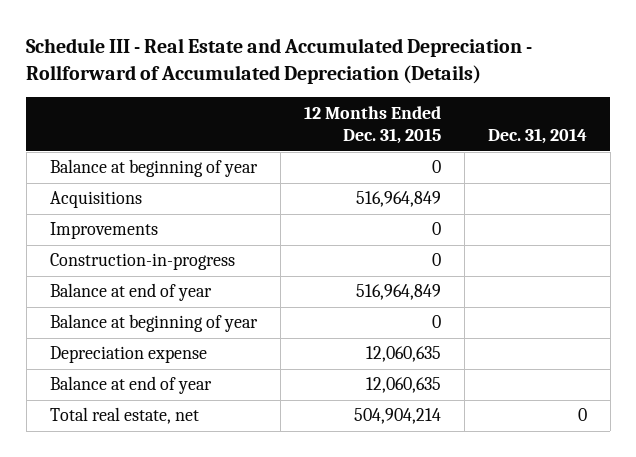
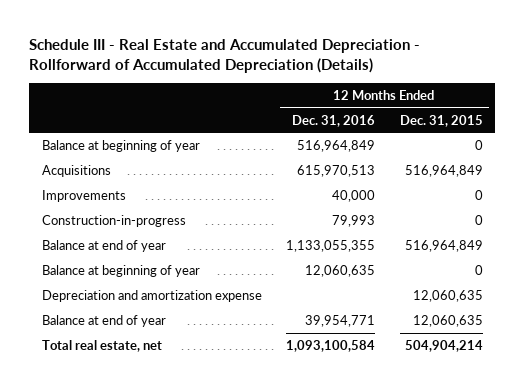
[487,127,587,144] Dec. 31, 2014 -> none
none -> [292,114,376,127] Dec. 31, 2016
[49,346,207,364] Depreciation expense -> [41,290,262,303] Depreciation and amortization expense

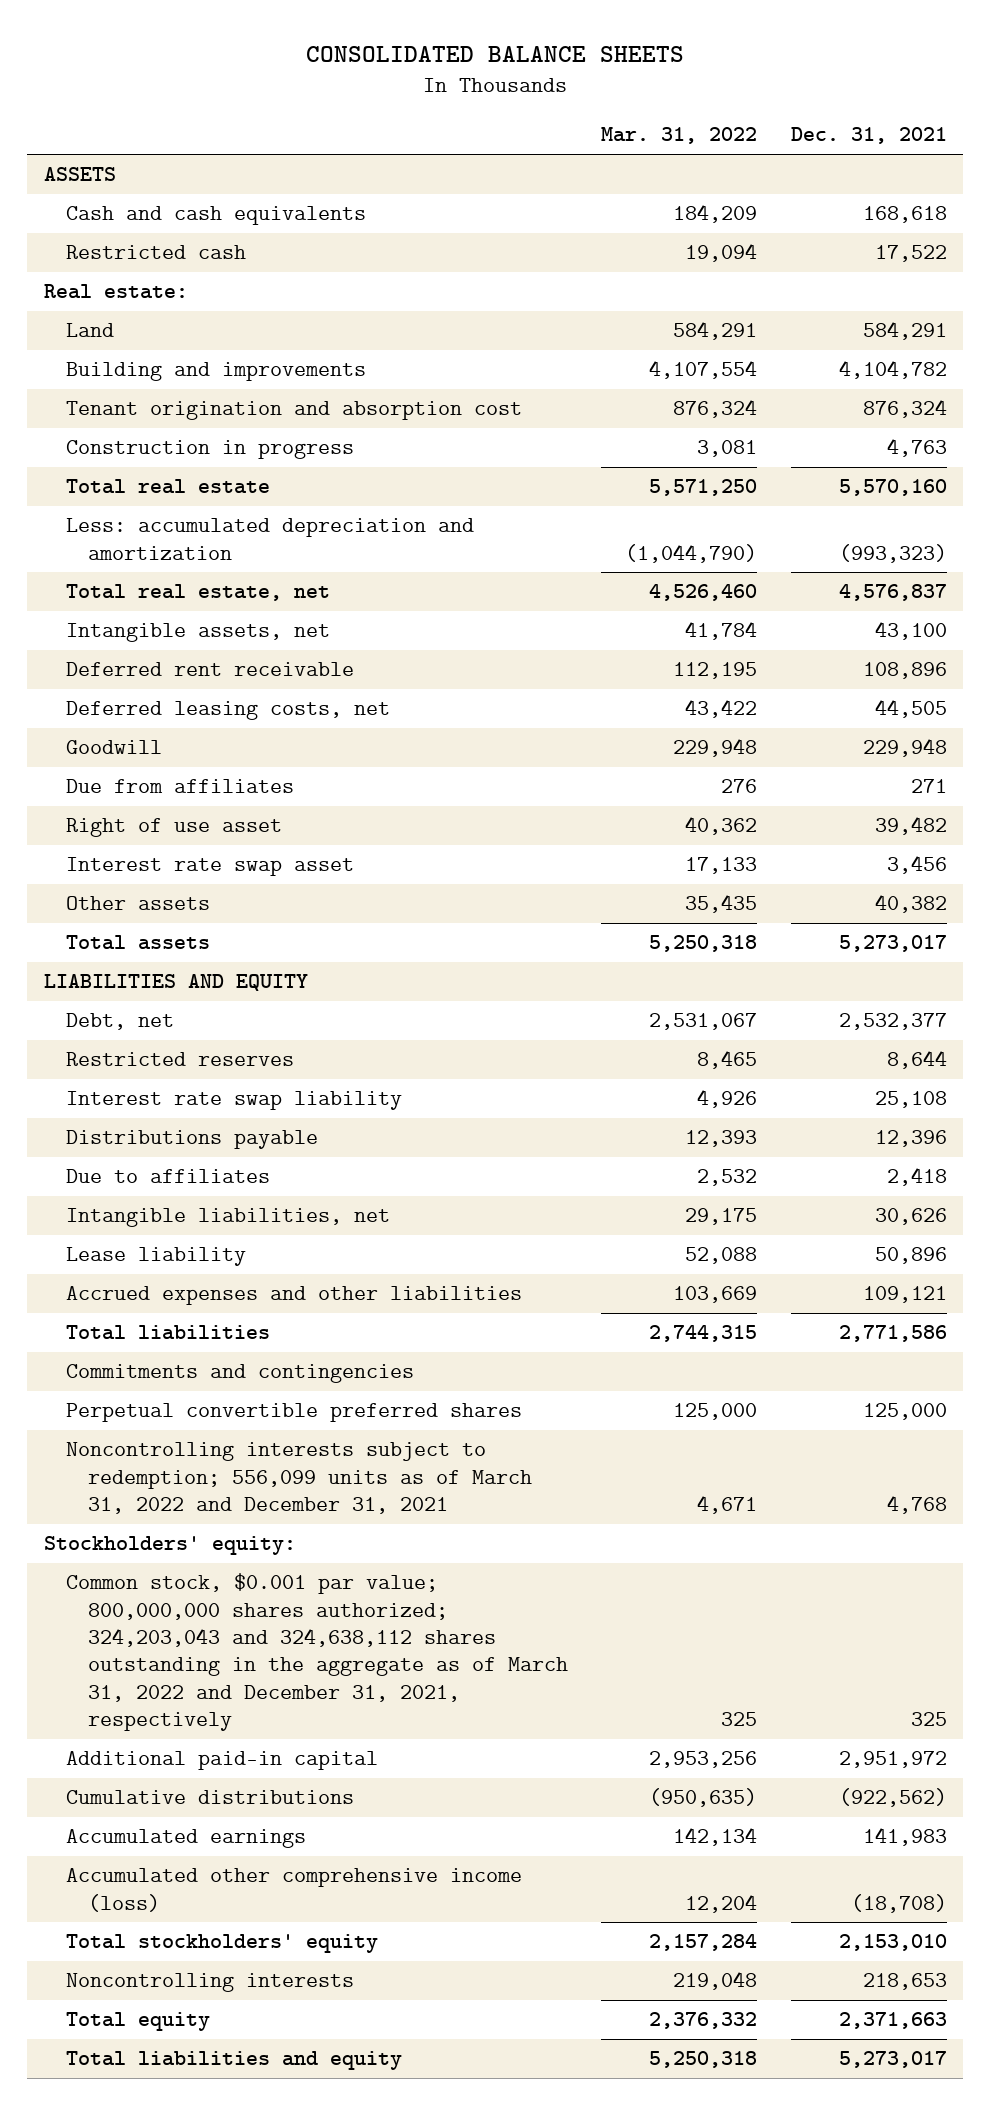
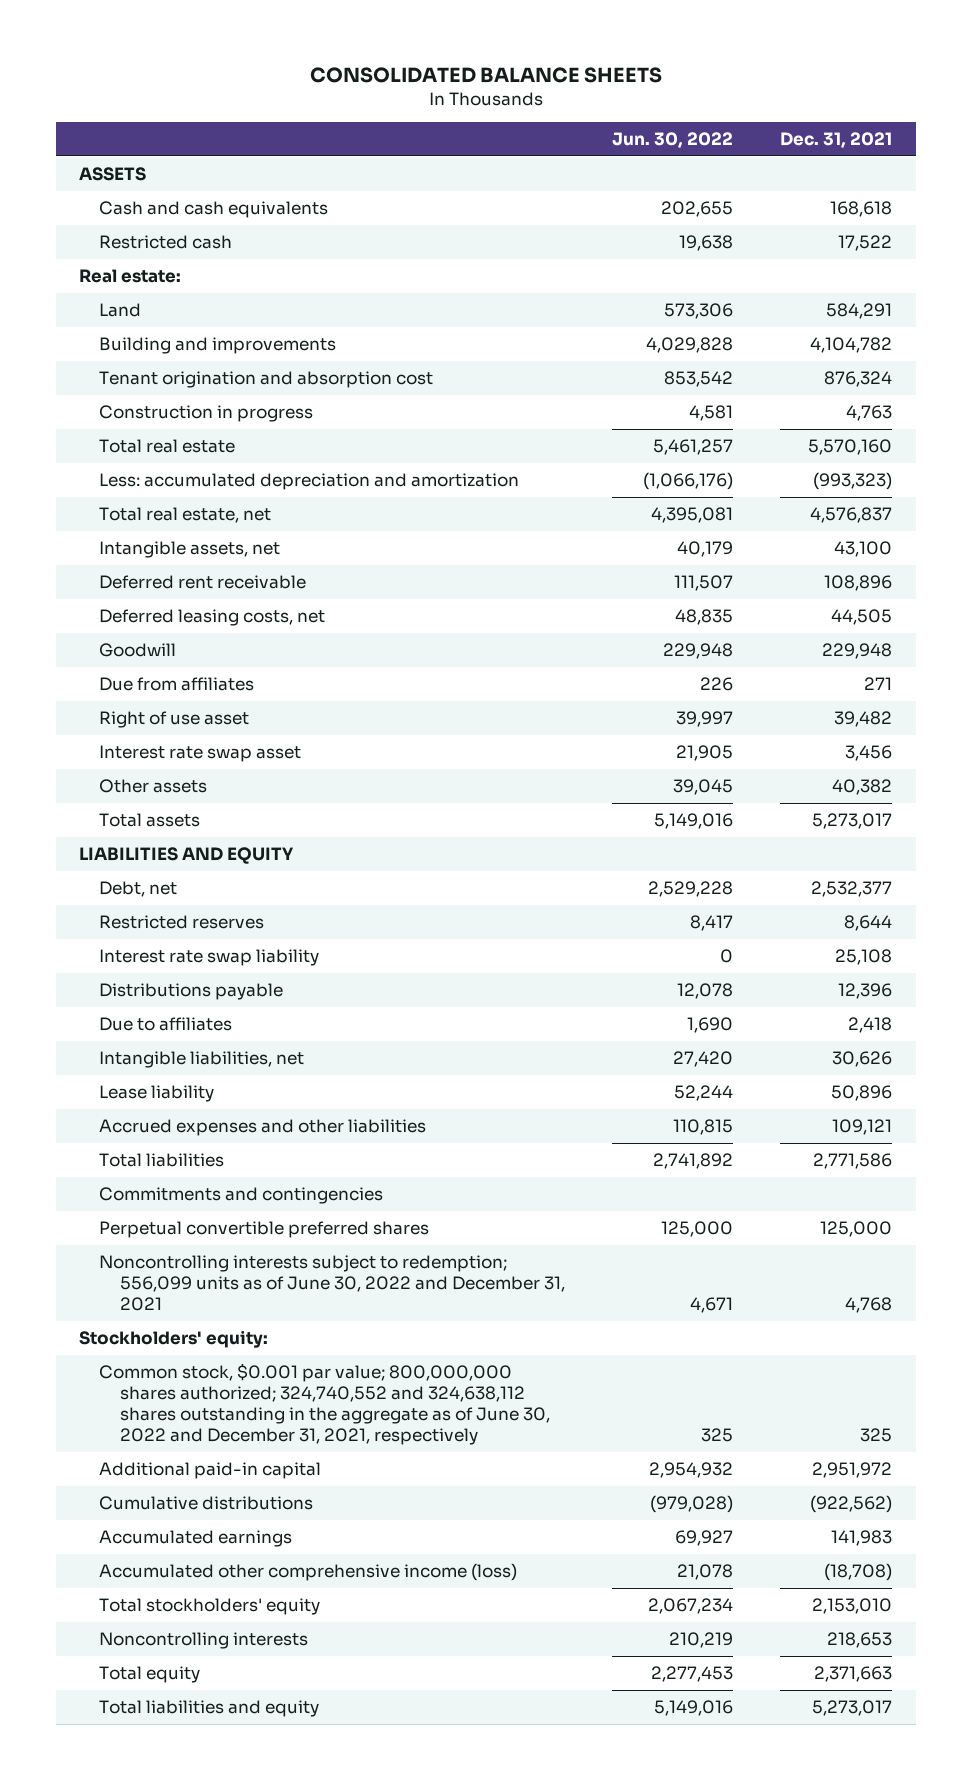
[601,127,758,145] Mar. 31, 2022 -> none
none -> [612,132,734,149] Jun. 30, 2022
[65,1442,533,1515] Noncontrolling interests subject to redemption; 556,099 units as of March 31, 2022 and December 31, 2021 -> [99,1255,565,1312] Noncontrolling interests subject to redemption; 556,099 units as of June 30, 2022 and December 31, 2021
[65,1573,569,1732] Common stock, $0.001 par value; 800,000,000 shares authorized; 324,203,043 and 324,638,112 shares outstanding in the aggregate as of March 31, 2022 and December 31, 2021, respectively -> [99,1363,550,1446] Common stock, $0.001 par value; 800,000,000 shares authorized; 324,740,552 and 324,638,112 shares outstanding in the aggregate as of June 30, 2022 and December 31, 2021, respectively

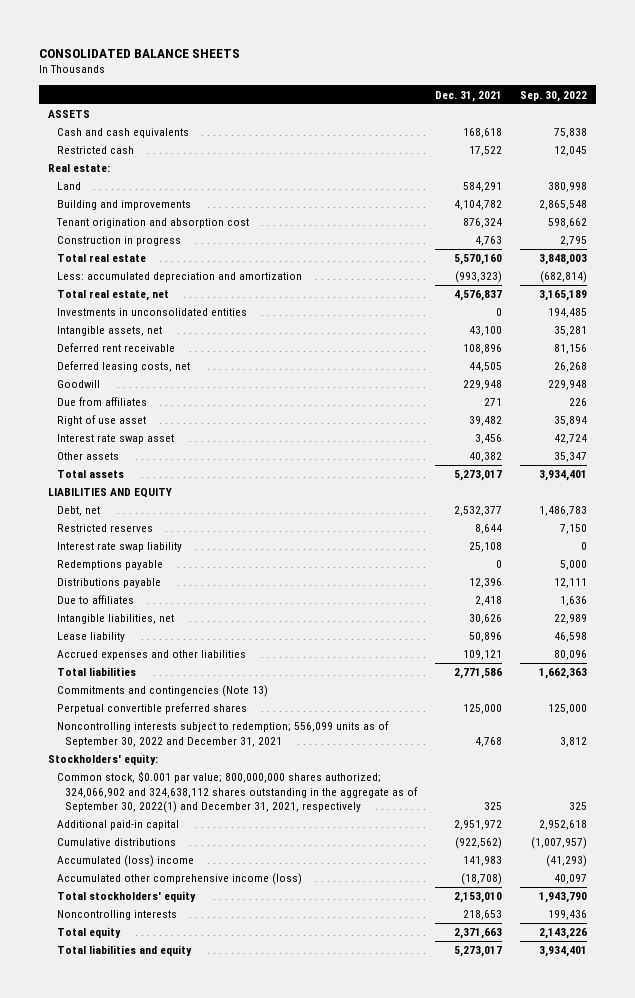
[612,132,734,149] Jun. 30, 2022 -> none
none -> [519,90,587,102] Sep. 30, 2022
none -> [56,308,247,317] Investments in unconsolidated entities
none -> [56,560,163,571] Redemptions payable
[99,1187,384,1205] Commitments and contingencies -> [56,685,268,698] Commitments and contingencies (Note 13)
[99,1255,565,1312] Noncontrolling interests subject to redemption; 556,099 units as of June 30, 2022 and December 31, 2021 -> [56,721,389,747] Noncontrolling interests subject to redemption; 556,099 units as of September 30, 2022 and December 31, 2021
[99,1363,550,1446] Common stock, $0.001 par value; 800,000,000 shares authorized; 324,740,552 and 324,638,112 shares outstanding in the aggregate as of June 30, 2022 and December 31, 2021, respectively -> [56,771,419,814] Common stock, $0.001 par value; 800,000,000 shares authorized; 324,066,902 and 324,638,112 shares outstanding in the aggregate as of September 30, 2022(1) and December 31, 2021, respectively
[99,1530,293,1548] Accumulated earnings -> [56,855,194,868] Accumulated (loss) income

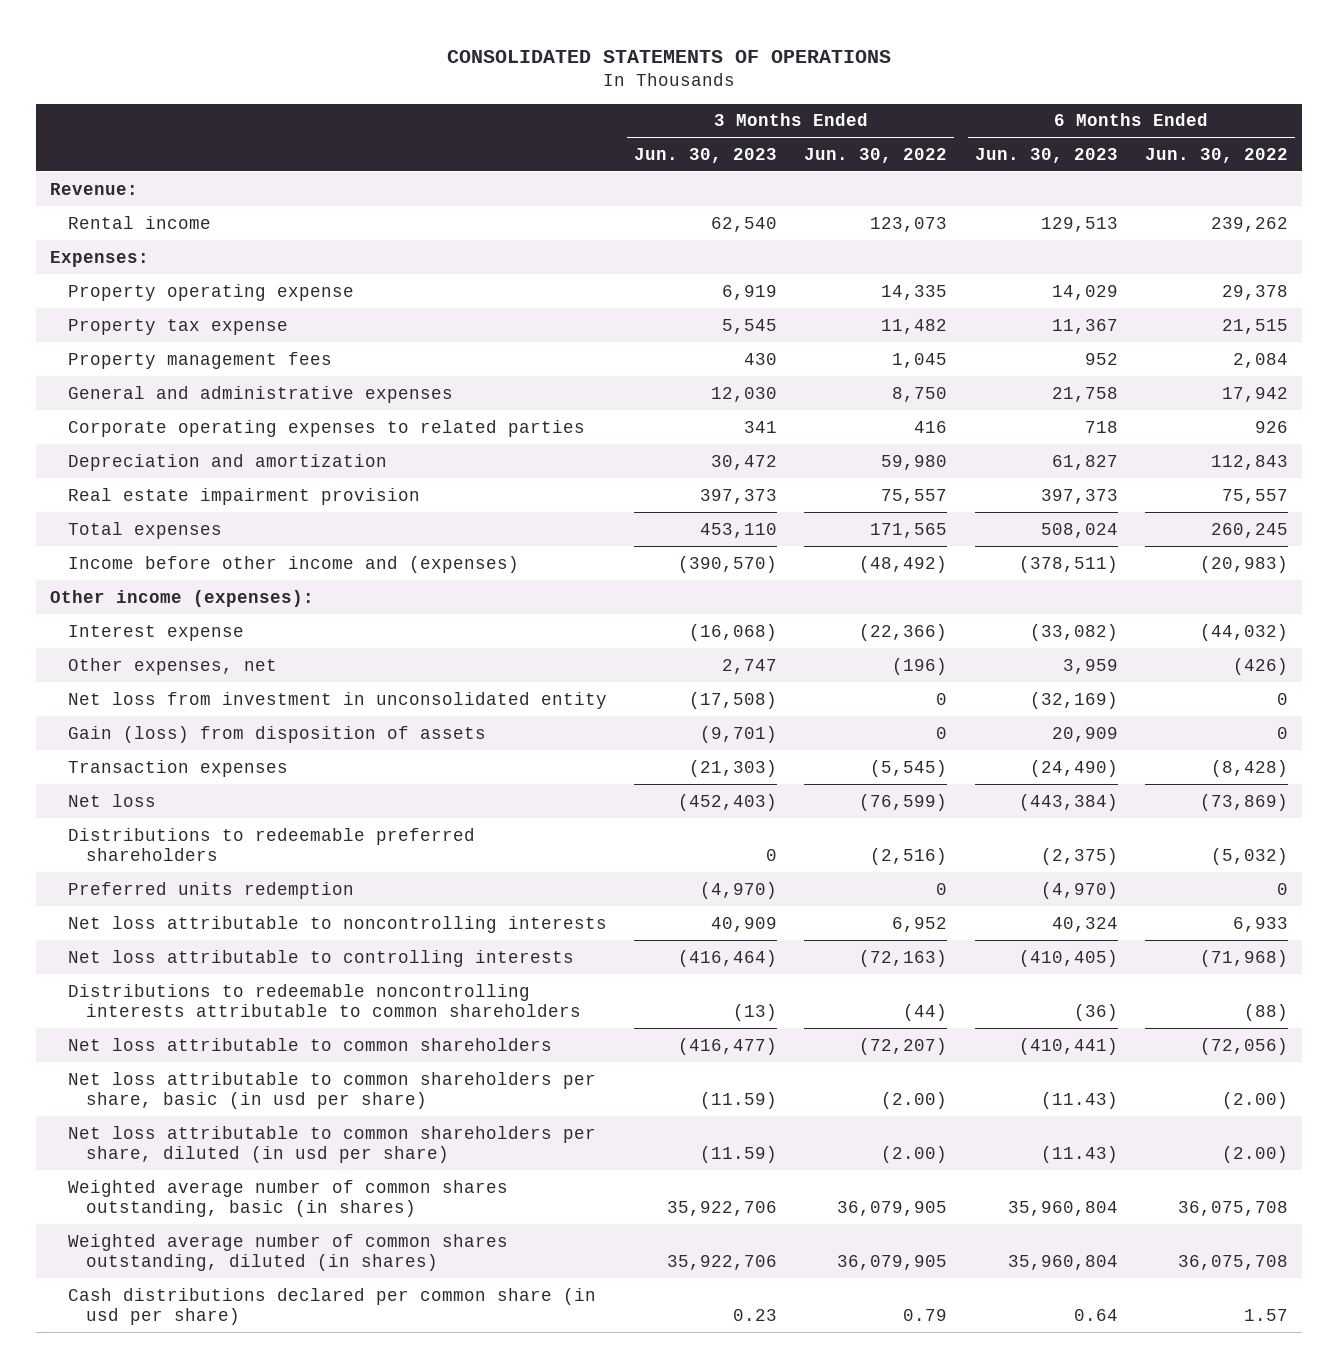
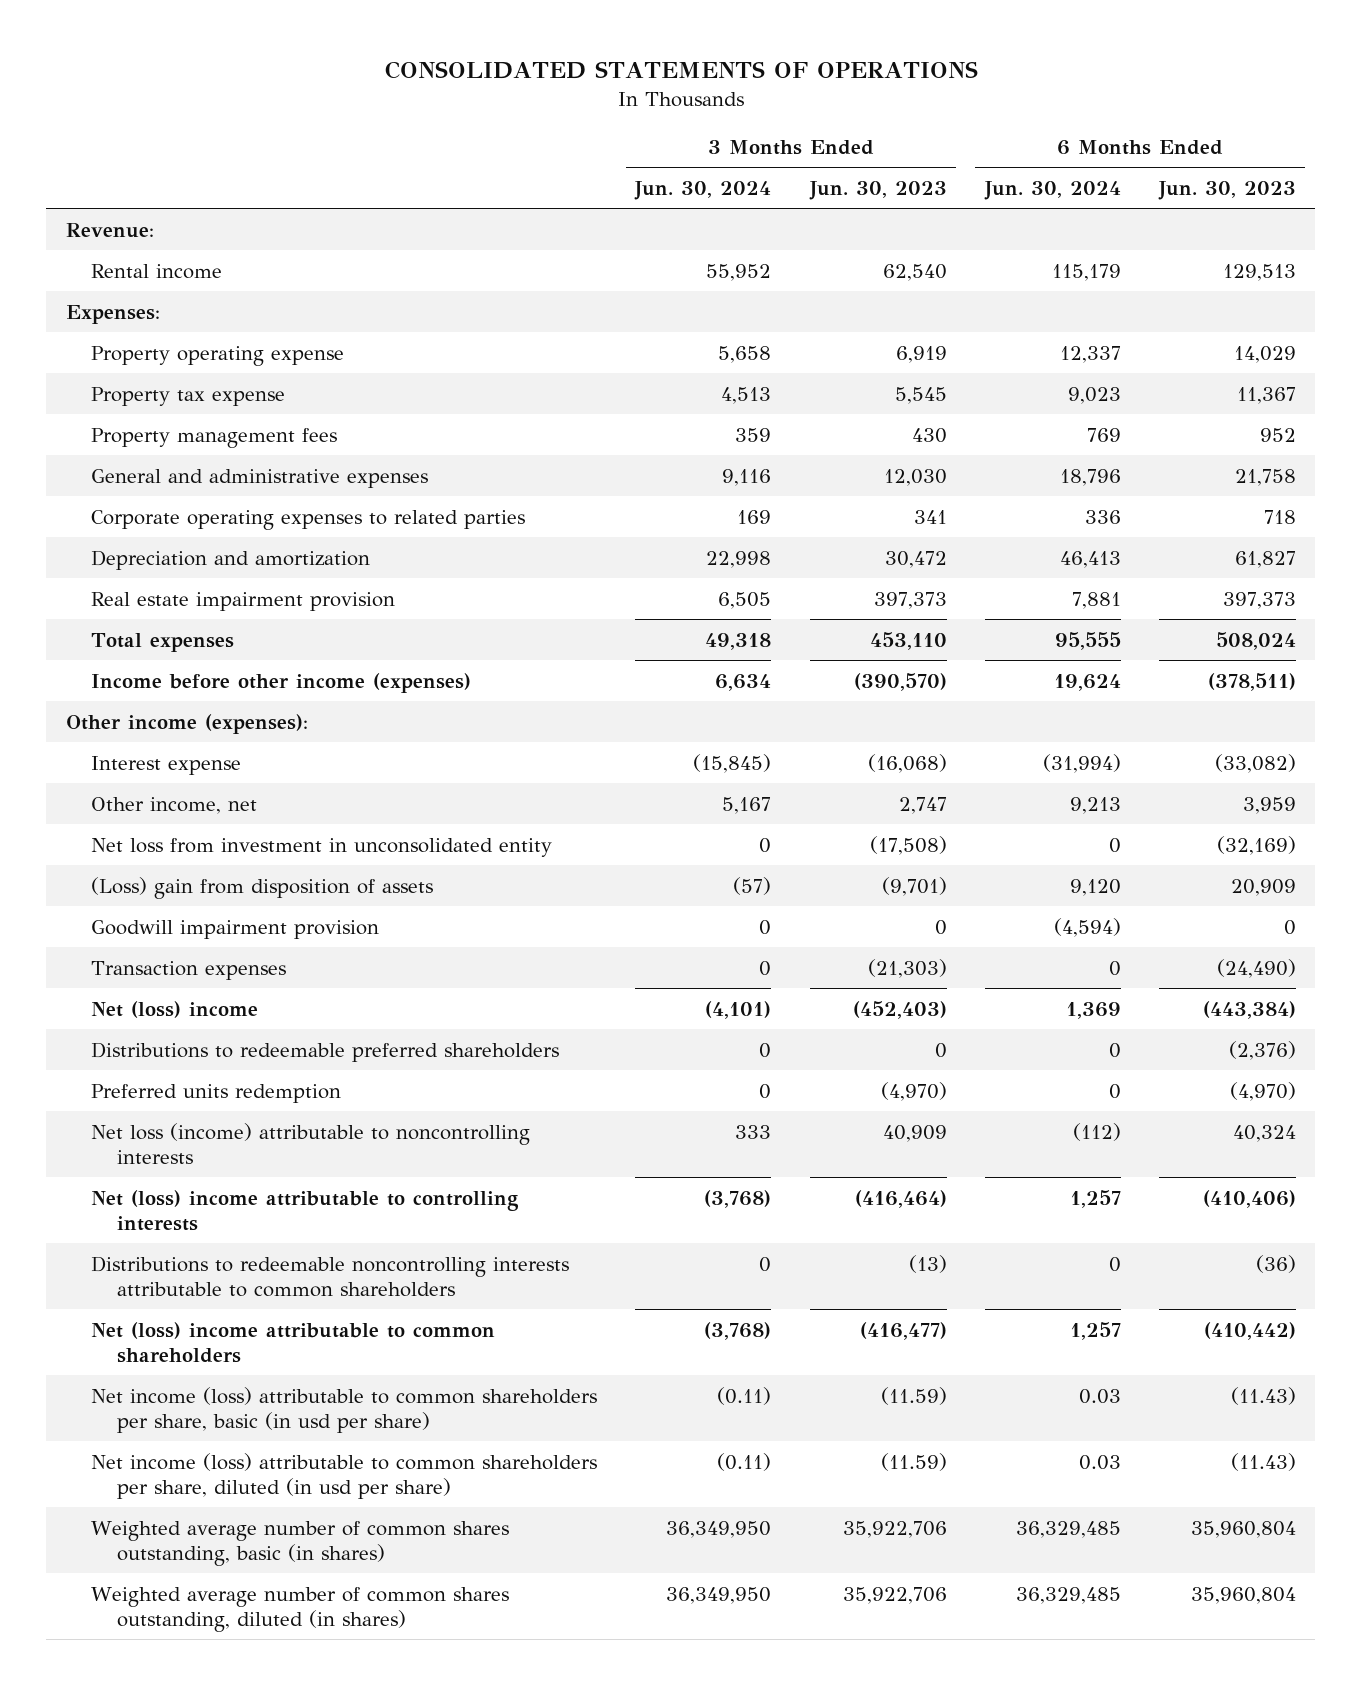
[804,147,948,163] Jun. 30, 2022 -> none
[1145,147,1289,163] Jun. 30, 2022 -> none
none -> [634,181,772,201] Jun. 30, 2024
none -> [983,181,1121,201] Jun. 30, 2024
[67,555,519,573] Income before other income and (expenses) -> [91,672,472,693] Income before other income (expenses)
[67,657,277,675] Other expenses, net -> [91,796,258,814] Other income, net
[67,725,486,743] Gain (loss) from disposition of assets -> [91,876,434,899] (Loss) gain from disposition of assets
none -> [91,919,380,939] Goodwill impairment provision
[67,793,156,807] Net loss -> [91,1000,259,1018] Net (loss) income
[1040,848,1118,866] (2,375) -> [1228,1040,1296,1060] (2,376)
[67,915,607,933] Net loss attributable to noncontrolling interests -> [91,1122,531,1164] Net loss (income) attributable to noncontrolling interests
[67,949,574,967] Net loss attributable to controlling interests -> [91,1189,520,1231] Net (loss) income attributable to controlling interests
[1018,949,1118,967] (410,405) -> [1202,1189,1296,1208] (410,406)
[67,1037,552,1051] Net loss attributable to common shareholders -> [91,1321,496,1363] Net (loss) income attributable to common shareholders
[1018,1037,1118,1055] (410,441) -> [1203,1321,1296,1340] (410,442)
[67,1071,596,1110] Net loss attributable to common shareholders per share, basic (in usd per share) -> [91,1386,598,1433] Net income (loss) attributable to common shareholders per share, basic (in usd per share)
[67,1125,596,1164] Net loss attributable to common shareholders per share, diluted (in usd per share) -> [91,1452,598,1499] Net income (loss) attributable to common shareholders per share, diluted (in usd per share)
[67,1287,596,1326] Cash distributions declared per common share (in usd per share) -> none

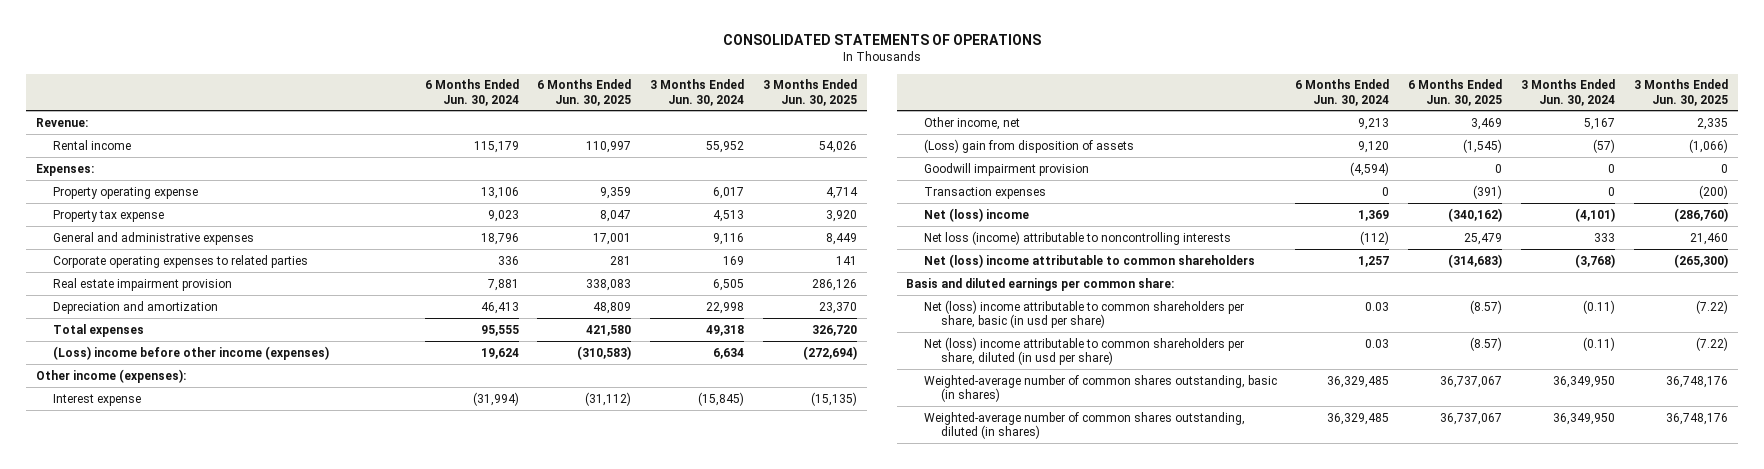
[808,181,947,201] Jun. 30, 2023 -> none
[1157,181,1296,201] Jun. 30, 2023 -> none
none -> [537,79,632,106] 6 Months Ended Jun. 30, 2025
none -> [763,79,858,106] 3 Months Ended Jun. 30, 2025
[718,345,772,363] 5,658 -> [713,186,745,199] 6,017
[1059,345,1121,363] 12,337 -> [480,186,519,199] 13,106
[91,427,338,448] Property management fees -> none
[91,549,371,570] Depreciation and amortization -> [52,300,218,314] Depreciation and amortization
[91,672,472,693] Income before other income (expenses) -> [52,345,329,360] (Loss) income before other income (expenses)
[91,837,553,857] Net loss from investment in unconsolidated entity -> none
[91,1041,560,1062] Distributions to redeemable preferred shareholders -> none
[91,1083,342,1103] Preferred units redemption -> none
[91,1189,520,1231] Net (loss) income attributable to controlling interests -> none
[91,1255,570,1297] Distributions to redeemable noncontrolling interests attributable to common shareholders -> none
none -> [906,277,1175,291] Basis and diluted earnings per common share:
[91,1386,598,1433] Net income (loss) attributable to common shareholders per share, basic (in usd per share) -> [923,299,1244,329] Net (loss) income attributable to common shareholders per share, basic (in usd per share)
[91,1452,598,1499] Net income (loss) attributable to common shareholders per share, diluted (in usd per share) -> [923,336,1244,366] Net (loss) income attributable to common shareholders per share, diluted (in usd per share)
[91,1520,510,1566] Weighted average number of common shares outstanding, basic (in shares) -> [923,374,1277,403] Weighted-average number of common shares outstanding, basic (in shares)
[91,1586,510,1632] Weighted average number of common shares outstanding, diluted (in shares) -> [923,411,1245,440] Weighted-average number of common shares outstanding, diluted (in shares)

